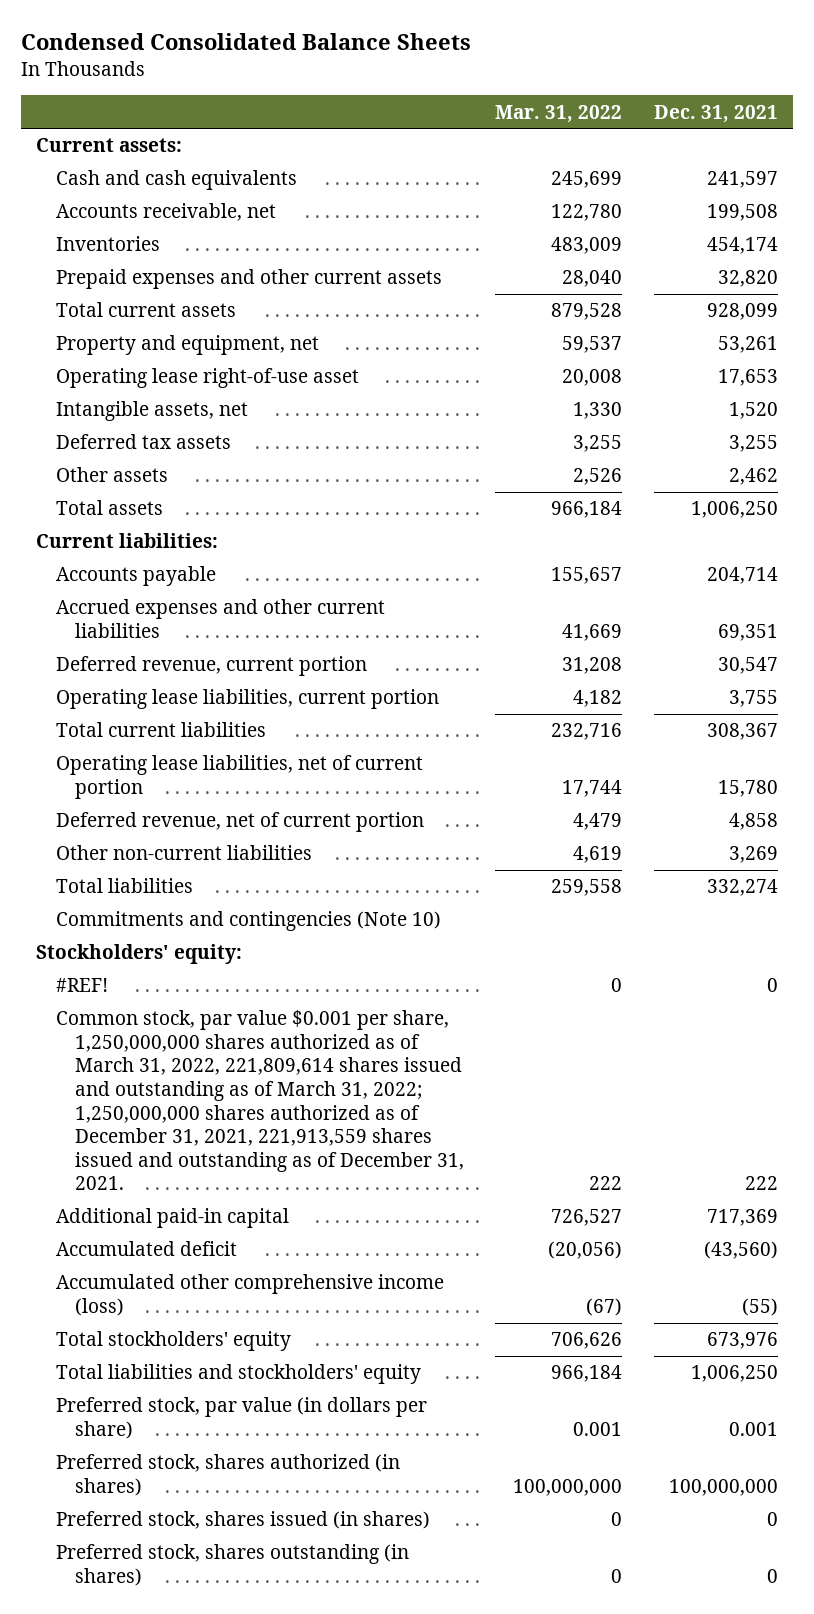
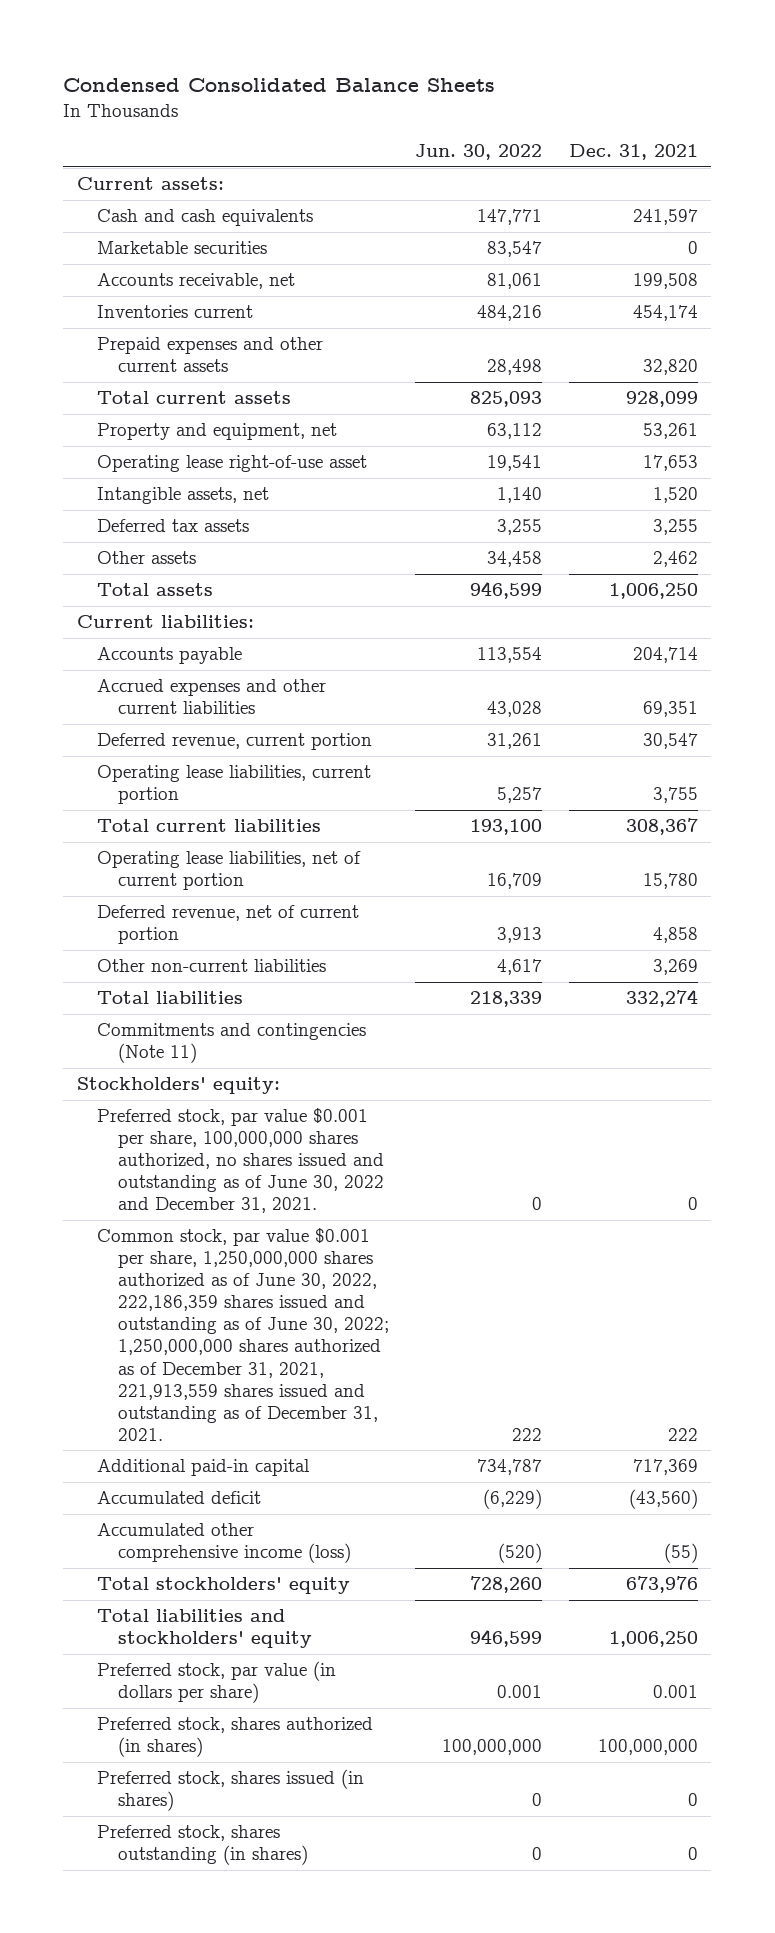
[495,104,623,123] Mar. 31, 2022 -> none
none -> [415,144,543,161] Jun. 30, 2022
none -> [97,241,268,255] Marketable securities
[55,236,160,252] Inventories -> [97,305,254,319] Inventories current
[55,911,441,932] Commitments and contingencies (Note 10) -> [97,1023,367,1064] Commitments and contingencies (Note 11)
[55,978,108,993] #REF! -> [97,1108,384,1214] Preferred stock, par value $0.001 per share, 100,000,000 shares authorized, no shares issued and outstanding as of June 30, 2022 and December 31, 2021.
[55,1010,465,1191] Common stock, par value $0.001 per share, 1,250,000,000 shares authorized as of March 31, 2022, 221,809,614 shares issued and outstanding as of March 31, 2022; 1,250,000,000 shares authorized as of December 31, 2021, 221,913,559 shares issued and outstanding as of December 31, 2021. -> [97,1228,389,1441] Common stock, par value $0.001 per share, 1,250,000,000 shares authorized as of June 30, 2022, 222,186,359 shares issued and outstanding as of June 30, 2022; 1,250,000,000 shares authorized as of December 31, 2021, 221,913,559 shares issued and outstanding as of December 31, 2021.

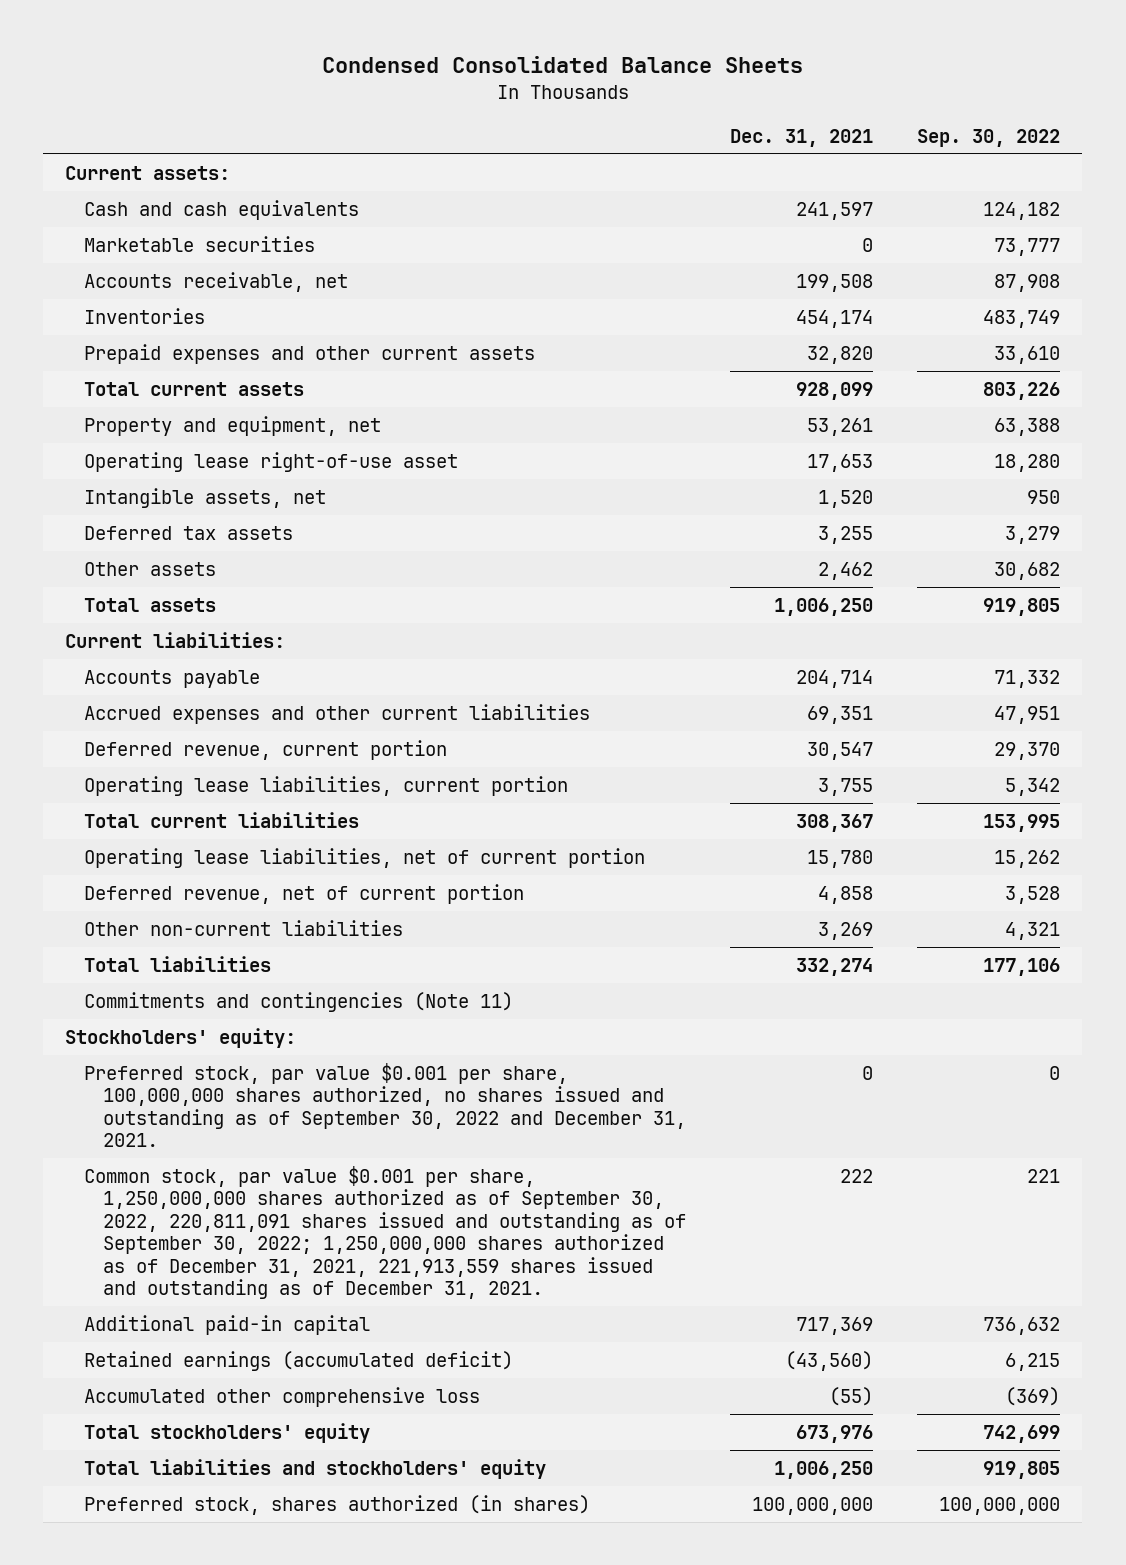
[415,144,543,161] Jun. 30, 2022 -> none
none -> [917,128,1061,147] Sep. 30, 2022
[97,305,254,319] Inventories current -> [84,307,206,324] Inventories
[97,1108,384,1214] Preferred stock, par value $0.001 per share, 100,000,000 shares authorized, no shares issued and outstanding as of June 30, 2022 and December 31, 2021. -> [84,1062,687,1148] Preferred stock, par value $0.001 per share, 100,000,000 shares authorized, no shares issued and outstanding as of September 30, 2022 and December 31, 2021.
[97,1228,389,1441] Common stock, par value $0.001 per share, 1,250,000,000 shares authorized as of June 30, 2022, 222,186,359 shares issued and outstanding as of June 30, 2022; 1,250,000,000 shares authorized as of December 31, 2021, 221,913,559 shares issued and outstanding as of December 31, 2021. -> [84,1165,687,1300] Common stock, par value $0.001 per share, 1,250,000,000 shares authorized as of September 30, 2022, 220,811,091 shares issued and outstanding as of September 30, 2022; 1,250,000,000 shares authorized as of December 31, 2021, 221,913,559 shares issued and outstanding as of December 31, 2021.
[97,1491,262,1505] Accumulated deficit -> [84,1350,514,1371] Retained earnings (accumulated deficit)
[97,1523,351,1564] Accumulated other comprehensive income (loss) -> [84,1386,481,1407] Accumulated other comprehensive loss
[97,1661,337,1704] Preferred stock, par value (in dollars per share) -> none
[97,1769,365,1812] Preferred stock, shares issued (in shares) -> none
[97,1825,308,1866] Preferred stock, shares outstanding (in shares) -> none

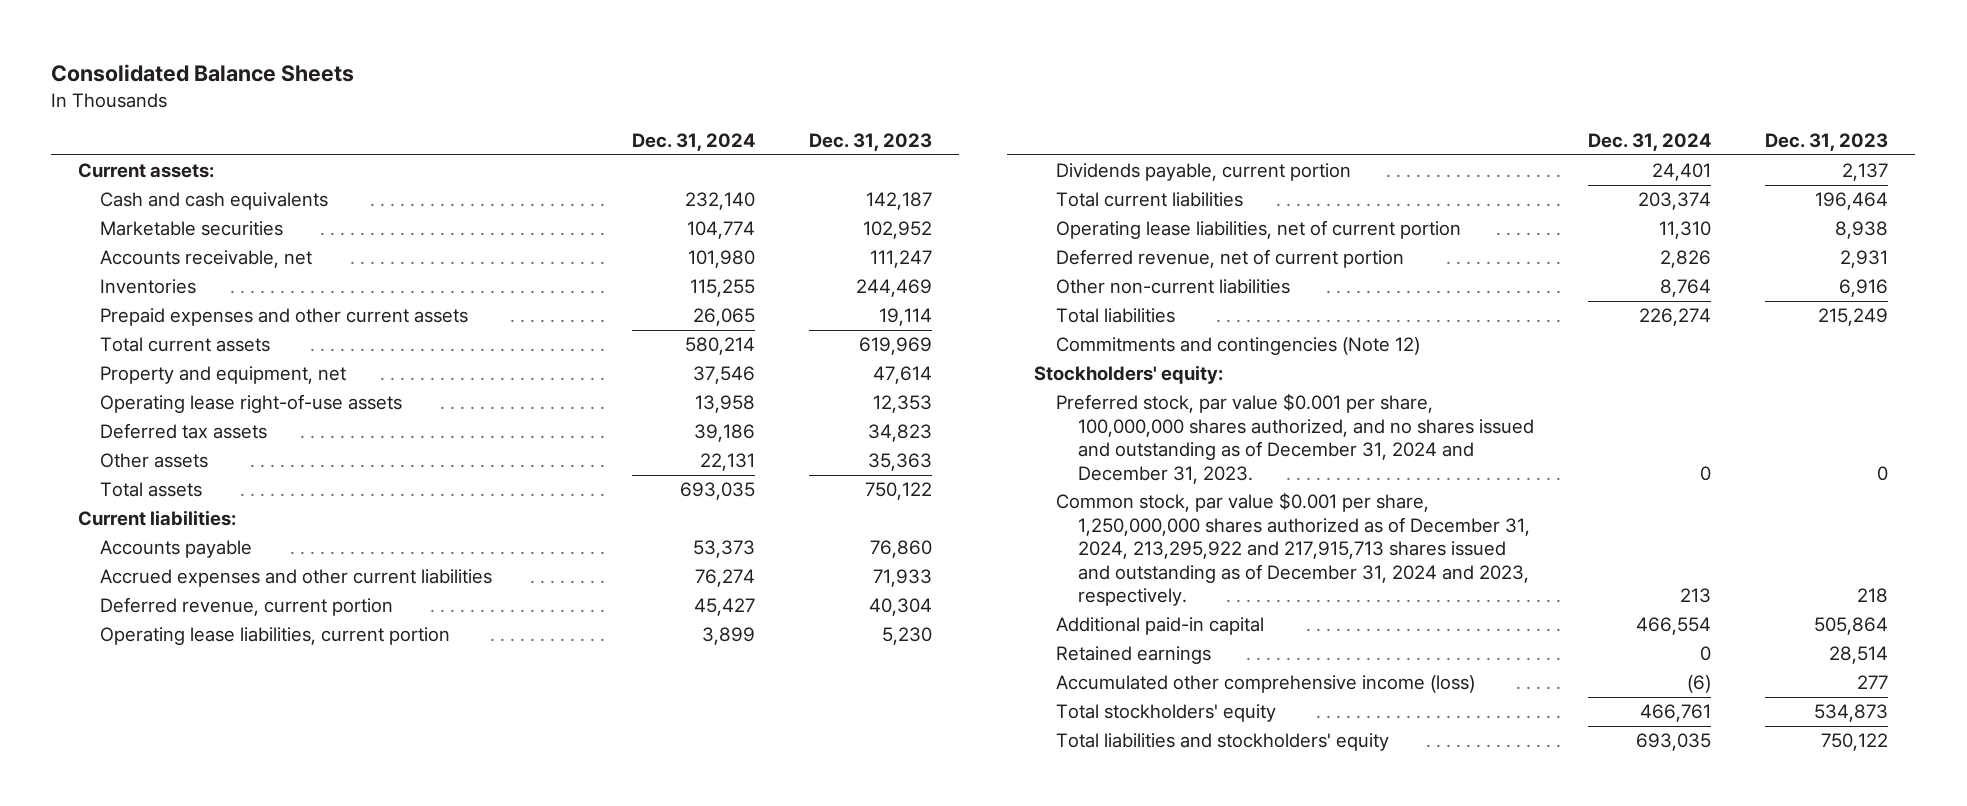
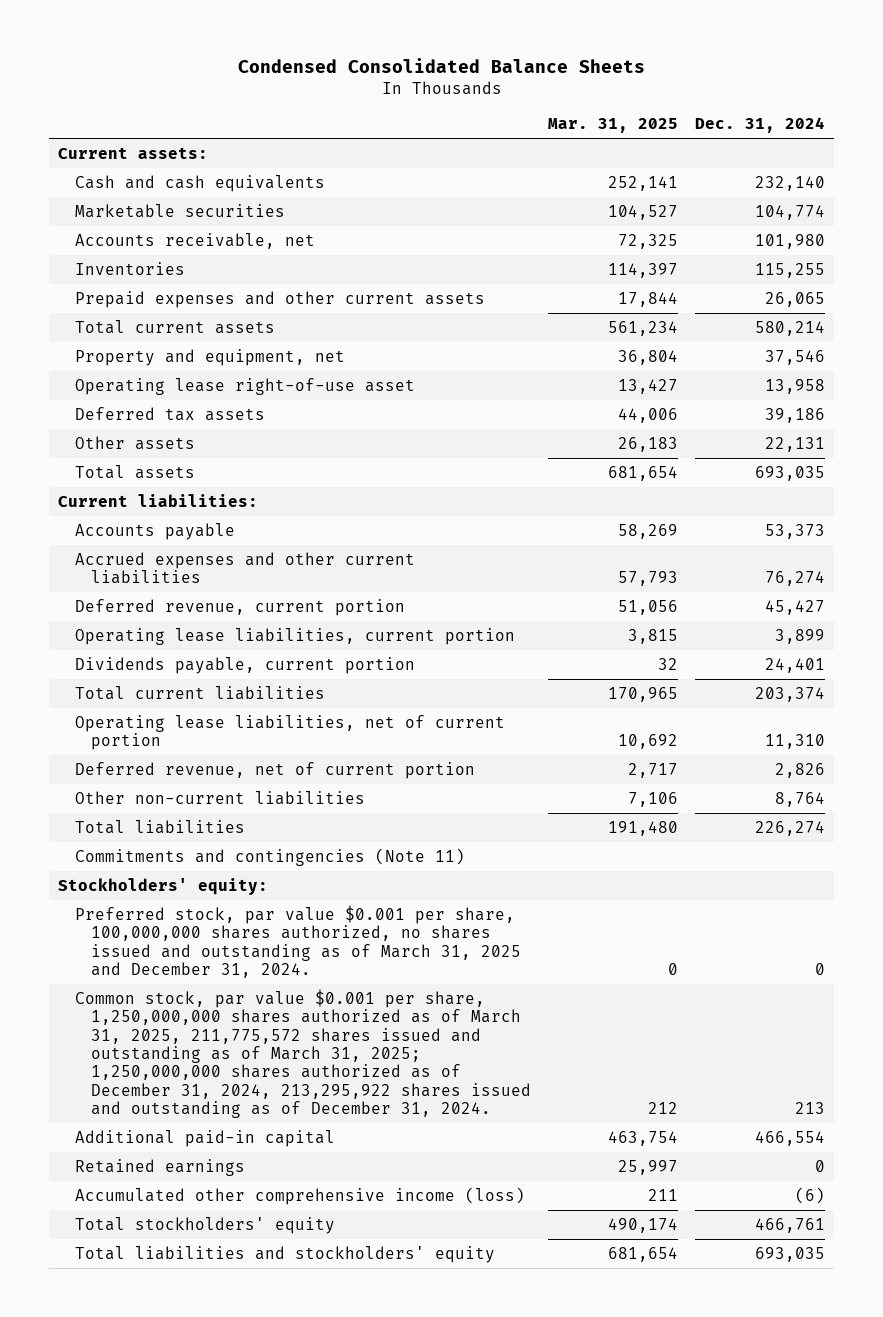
[51,63,355,82] Consolidated Balance Sheets -> [237,58,645,74] Condensed Consolidated Balance Sheets
[809,133,933,152] Dec. 31, 2023 -> none
none -> [548,118,679,134] Mar. 31, 2025
[100,394,403,414] Operating lease right-of-use assets -> [74,377,415,395] Operating lease right-of-use asset
[1056,337,1421,356] Commitments and contingencies (Note 12) -> [74,847,465,866] Commitments and contingencies (Note 11)
[1056,393,1535,484] Preferred stock, par value $0.001 per share, 100,000,000 shares authorized, and no shares issued and outstanding as of December 31, 2024 and December 31, 2023. -> [74,904,522,978] Preferred stock, par value $0.001 per share, 100,000,000 shares authorized, no shares issued and outstanding as of March 31, 2025 and December 31, 2024.
[1056,492,1531,607] Common stock, par value $0.001 per share, 1,250,000,000 shares authorized as of December 31, 2024, 213,295,922 and 217,915,713 shares issued and outstanding as of December 31, 2024 and 2023, respectively. -> [74,988,532,1118] Common stock, par value $0.001 per share, 1,250,000,000 shares authorized as of March 31, 2025, 211,775,572 shares issued and outstanding as of March 31, 2025; 1,250,000,000 shares authorized as of December 31, 2024, 213,295,922 shares issued and outstanding as of December 31, 2024.

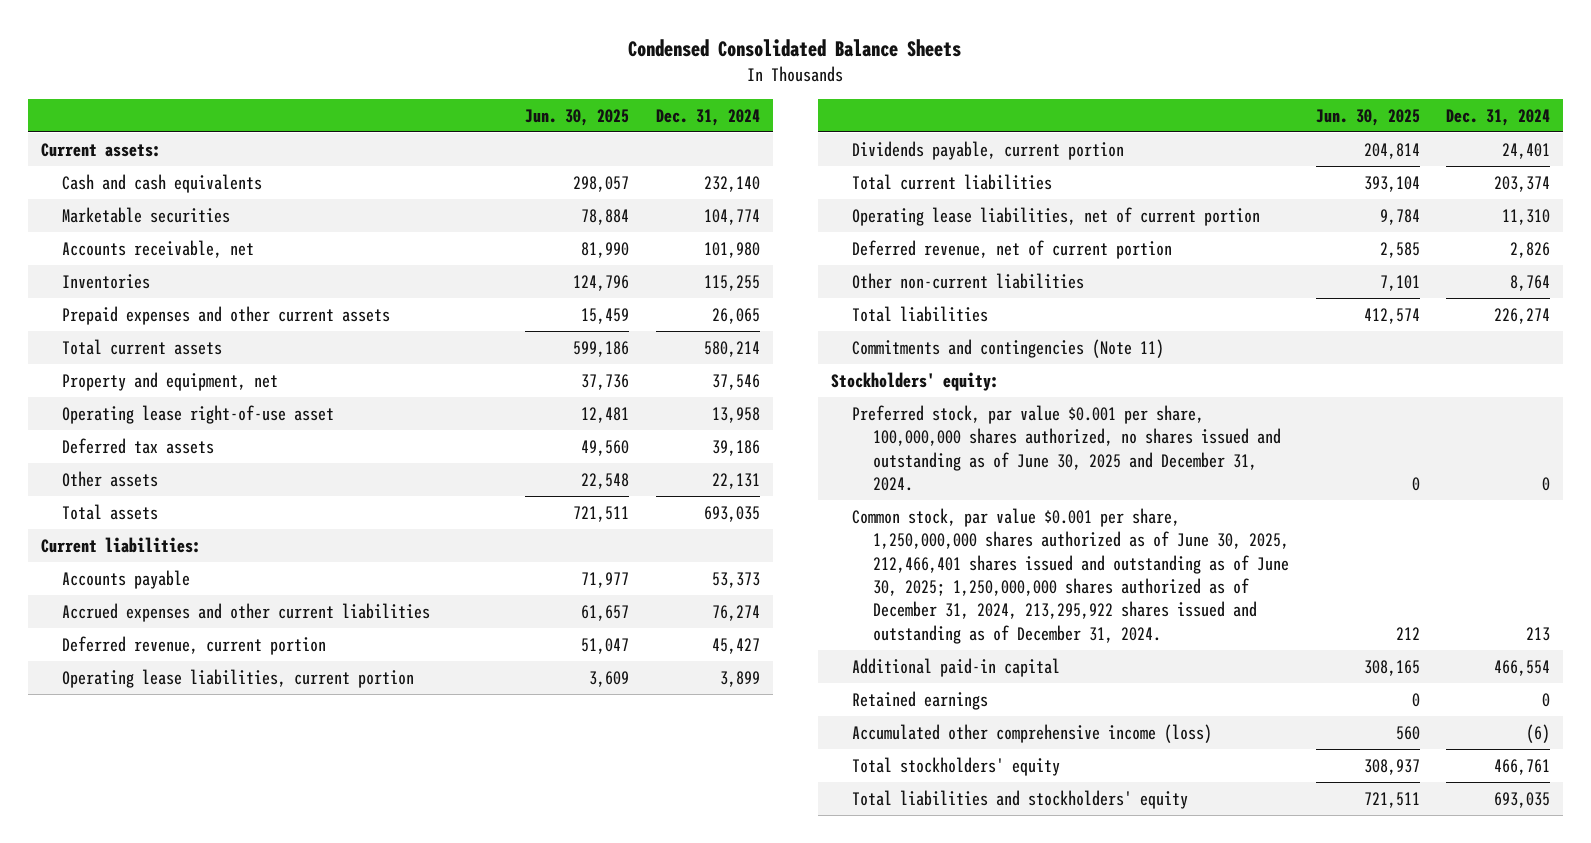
[548,118,679,134] Mar. 31, 2025 -> none
none -> [525,108,630,126] Jun. 30, 2025
[74,904,522,978] Preferred stock, par value $0.001 per share, 100,000,000 shares authorized, no shares issued and outstanding as of March 31, 2025 and December 31, 2024. -> [852,404,1282,491] Preferred stock, par value $0.001 per share, 100,000,000 shares authorized, no shares issued and outstanding as of June 30, 2025 and December 31, 2024.
[74,988,532,1118] Common stock, par value $0.001 per share, 1,250,000,000 shares authorized as of March 31, 2025, 211,775,572 shares issued and outstanding as of March 31, 2025; 1,250,000,000 shares authorized as of December 31, 2024, 213,295,922 shares issued and outstanding as of December 31, 2024. -> [852,507,1290,644] Common stock, par value $0.001 per share, 1,250,000,000 shares authorized as of June 30, 2025, 212,466,401 shares issued and outstanding as of June 30, 2025; 1,250,000,000 shares authorized as of December 31, 2024, 213,295,922 shares issued and outstanding as of December 31, 2024.

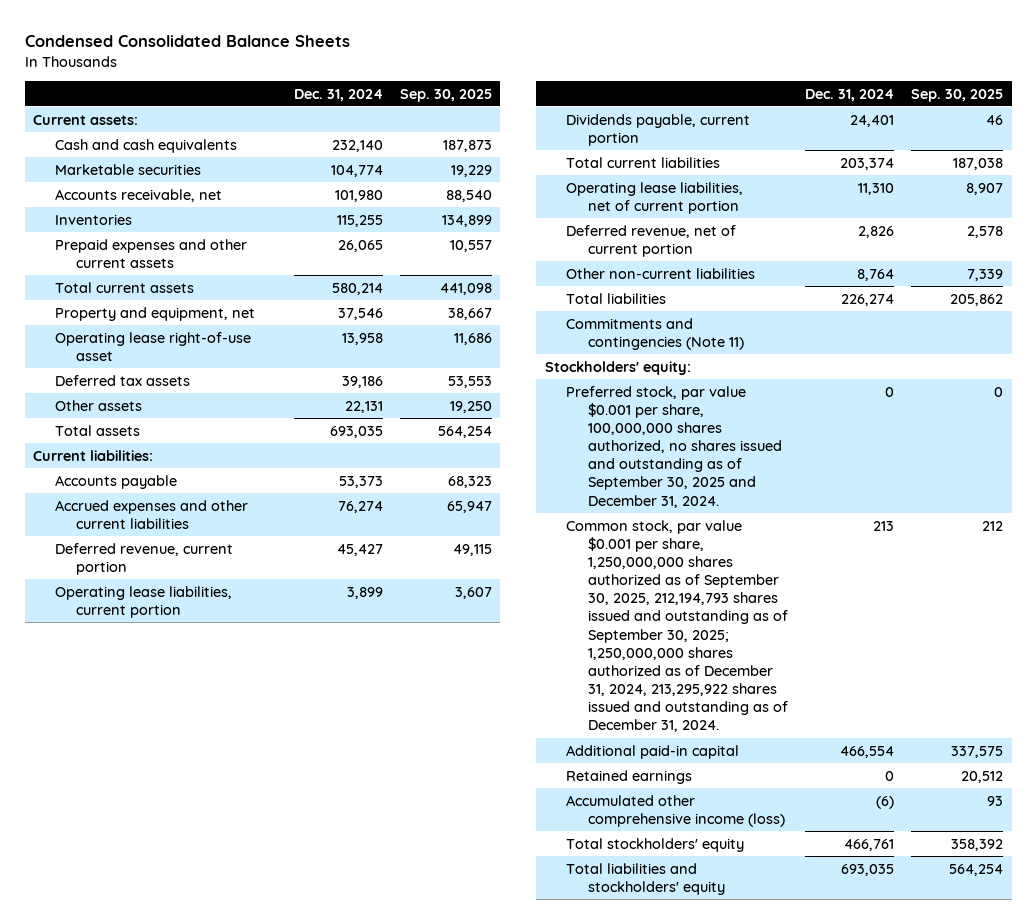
[525,108,630,126] Jun. 30, 2025 -> none
none -> [399,88,492,102] Sep. 30, 2025
[852,404,1282,491] Preferred stock, par value $0.001 per share, 100,000,000 shares authorized, no shares issued and outstanding as of June 30, 2025 and December 31, 2024. -> [566,385,782,508] Preferred stock, par value $0.001 per share, 100,000,000 shares authorized, no shares issued and outstanding as of September 30, 2025 and December 31, 2024.
[852,507,1290,644] Common stock, par value $0.001 per share, 1,250,000,000 shares authorized as of June 30, 2025, 212,466,401 shares issued and outstanding as of June 30, 2025; 1,250,000,000 shares authorized as of December 31, 2024, 213,295,922 shares issued and outstanding as of December 31, 2024. -> [566,519,788,733] Common stock, par value $0.001 per share, 1,250,000,000 shares authorized as of September 30, 2025, 212,194,793 shares issued and outstanding as of September 30, 2025; 1,250,000,000 shares authorized as of December 31, 2024, 213,295,922 shares issued and outstanding as of December 31, 2024.

